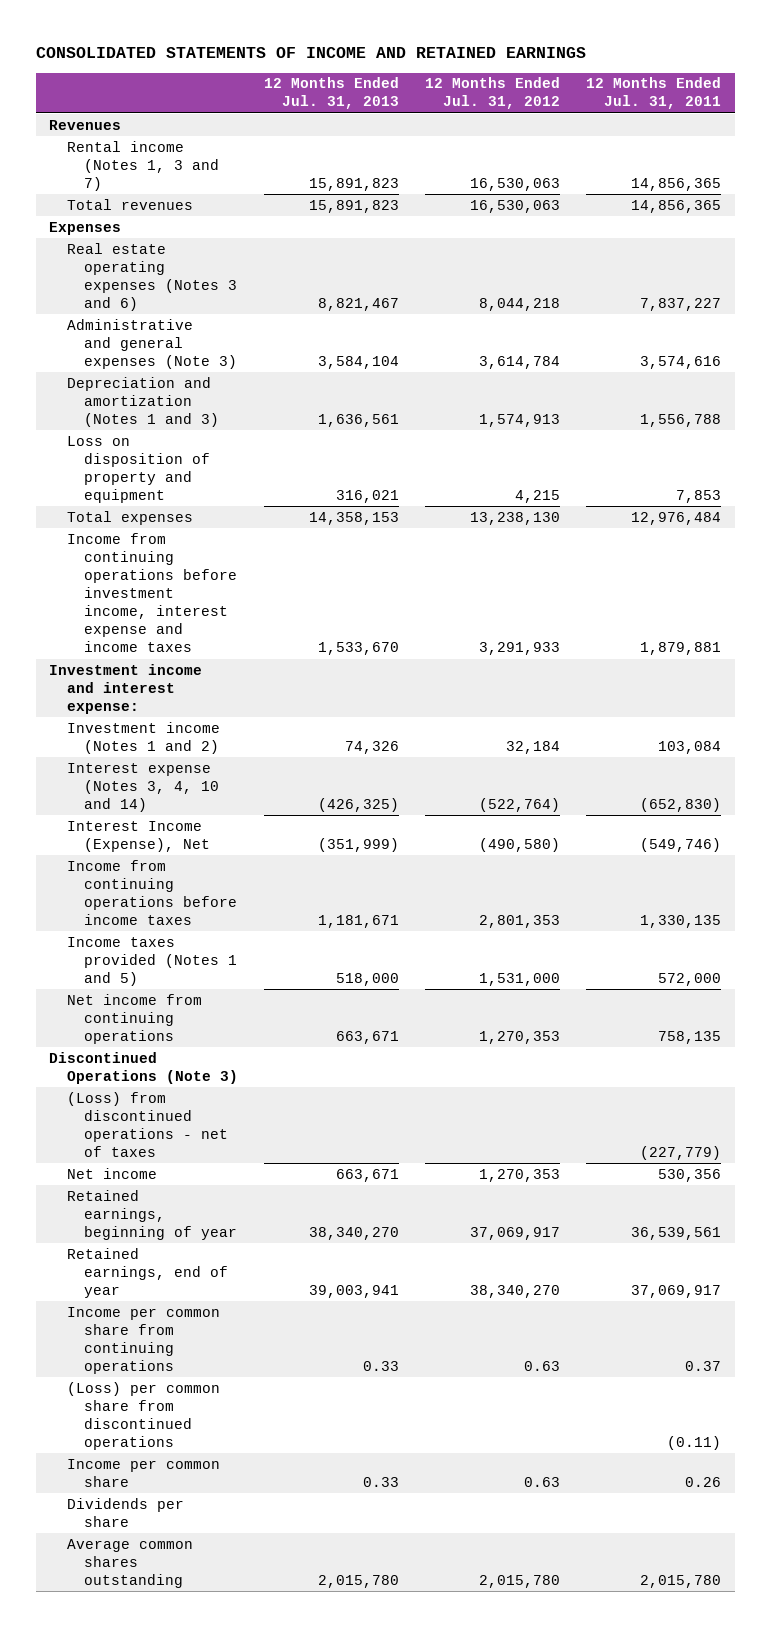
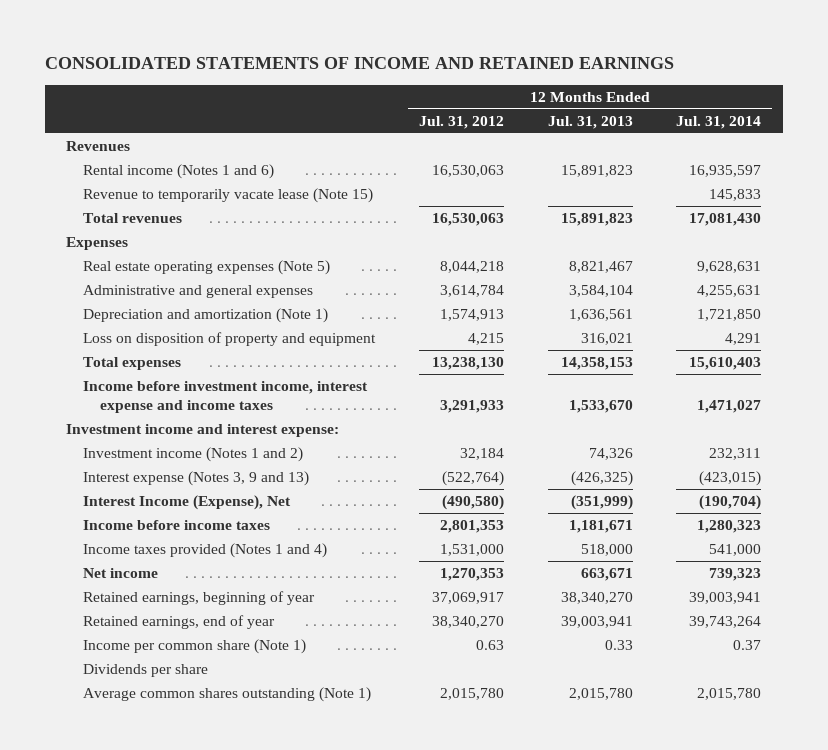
[586,77,722,110] 12 Months Ended Jul. 31, 2011 -> none
none -> [676,116,762,130] Jul. 31, 2014
[66,140,220,191] Rental income (Notes 1, 3 and 7) -> [83,164,275,180] Rental income (Notes 1 and 6)
none -> [83,188,374,204] Revenue to temporarily vacate lease (Note 15)
[66,242,238,312] Real estate operating expenses (Notes 3 and 6) -> [83,260,331,276] Real estate operating expenses (Note 5)
[66,318,238,369] Administrative and general expenses (Note 3) -> [83,285,314,299] Administrative and general expenses
[66,376,220,427] Depreciation and amortization (Notes 1 and 3) -> [83,308,329,324] Depreciation and amortization (Note 1)
[66,532,238,653] Income from continuing operations before investment income, interest expense and income taxes -> [83,381,369,413] Income before investment income, interest expense and income taxes
[66,762,220,812] Interest expense (Notes 3, 4, 10 and 14) -> [83,471,310,487] Interest expense (Notes 3, 9 and 13)
[66,993,202,1044] Net income from continuing operations -> none
[48,1051,238,1084] Discontinued Operations (Note 3) -> none
[66,1091,229,1158] (Loss) from discontinued operations - net of taxes -> none
[66,859,238,926] Income from continuing operations before income taxes -> [83,520,271,531] Income before income taxes
[66,936,238,986] Income taxes provided (Notes 1 and 5) -> [83,543,328,559] Income taxes provided (Notes 1 and 4)
[66,1306,220,1375] Income per common share from continuing operations -> none
[66,1381,220,1451] (Loss) per common share from discontinued operations -> none
[66,1458,220,1487] Income per common share -> [83,639,307,655] Income per common share (Note 1)
[66,1538,193,1588] Average common shares outstanding -> [83,687,372,703] Average common shares outstanding (Note 1)

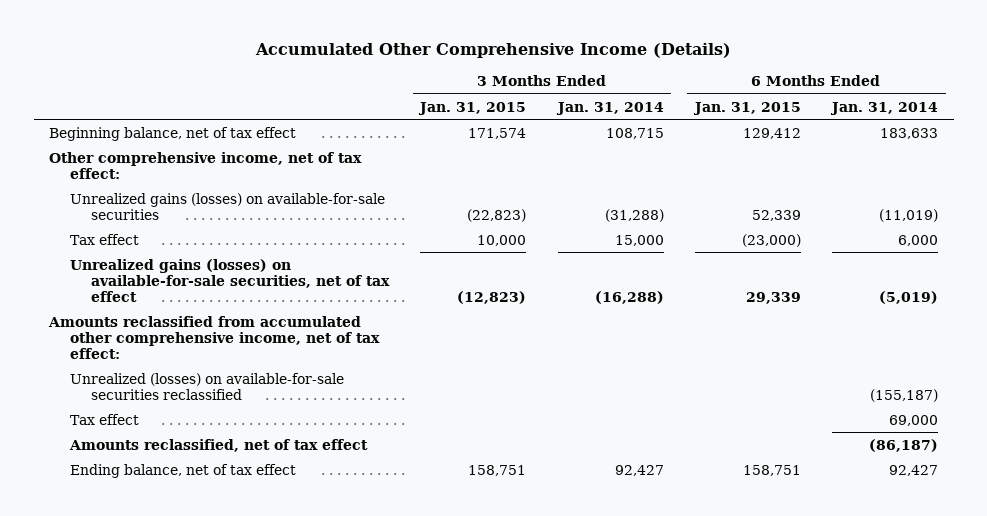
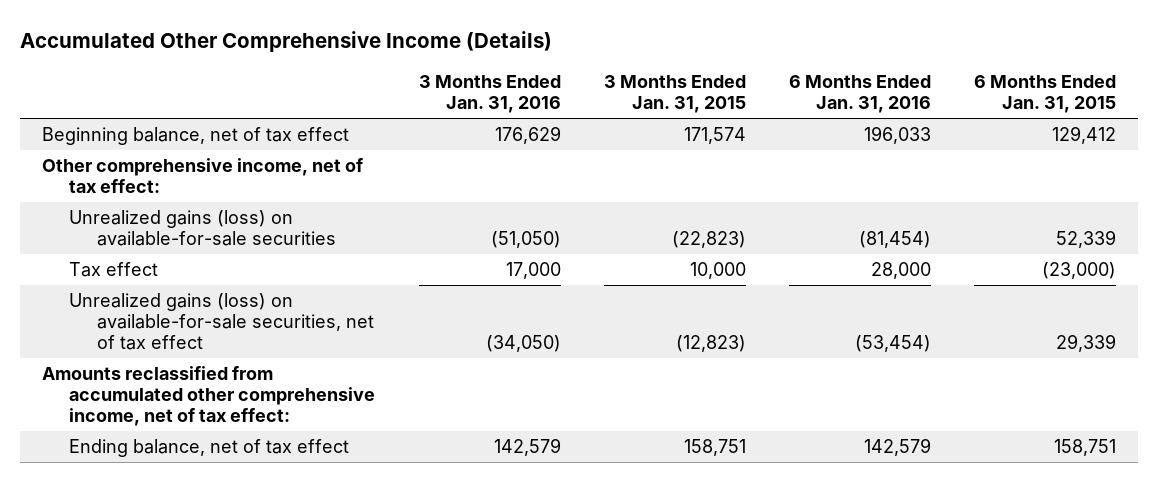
[555,101,664,115] Jan. 31, 2014 -> none
[830,101,939,115] Jan. 31, 2014 -> none
none -> [418,75,561,114] 3 Months Ended Jan. 31, 2016
none -> [789,75,932,114] 6 Months Ended Jan. 31, 2016
[70,192,386,220] Unrealized gains (losses) on available-for-sale securities -> [69,209,336,247] Unrealized gains (loss) on available-for-sale securities
[70,258,391,302] Unrealized gains (losses) on available-for-sale securities, net of tax effect -> [69,292,374,351] Unrealized gains (loss) on available-for-sale securities, net of tax effect
[70,372,345,400] Unrealized (losses) on available-for-sale securities reclassified -> none
[70,413,140,425] Tax effect -> none
[69,438,369,452] Amounts reclassified, net of tax effect -> none

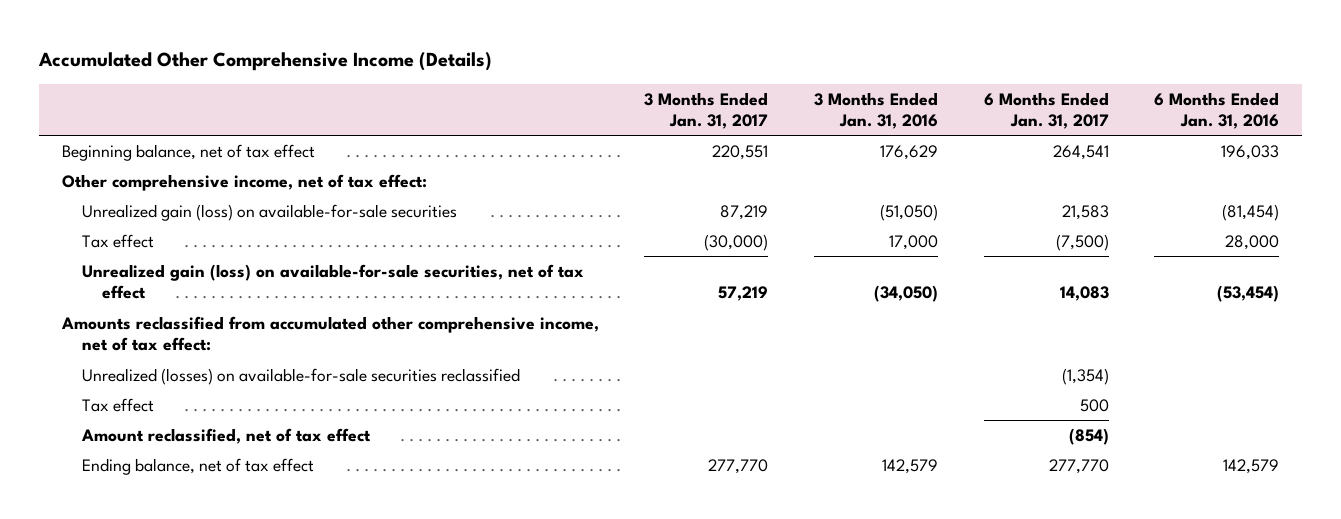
[603,75,746,114] 3 Months Ended Jan. 31, 2015 -> none
[974,75,1117,114] 6 Months Ended Jan. 31, 2015 -> none
none -> [644,91,769,129] 3 Months Ended Jan. 31, 2017
none -> [983,91,1109,129] 6 Months Ended Jan. 31, 2017
[69,209,336,247] Unrealized gains (loss) on available-for-sale securities -> [81,204,457,222] Unrealized gain (loss) on available-for-sale securities
[69,292,374,351] Unrealized gains (loss) on available-for-sale securities, net of tax effect -> [81,264,584,300] Unrealized gain (loss) on available-for-sale securities, net of tax effect
none -> [81,368,520,386] Unrealized (losses) on available-for-sale securities reclassified
none -> [81,398,154,413] Tax effect
none -> [80,428,371,445] Amount reclassified, net of tax effect

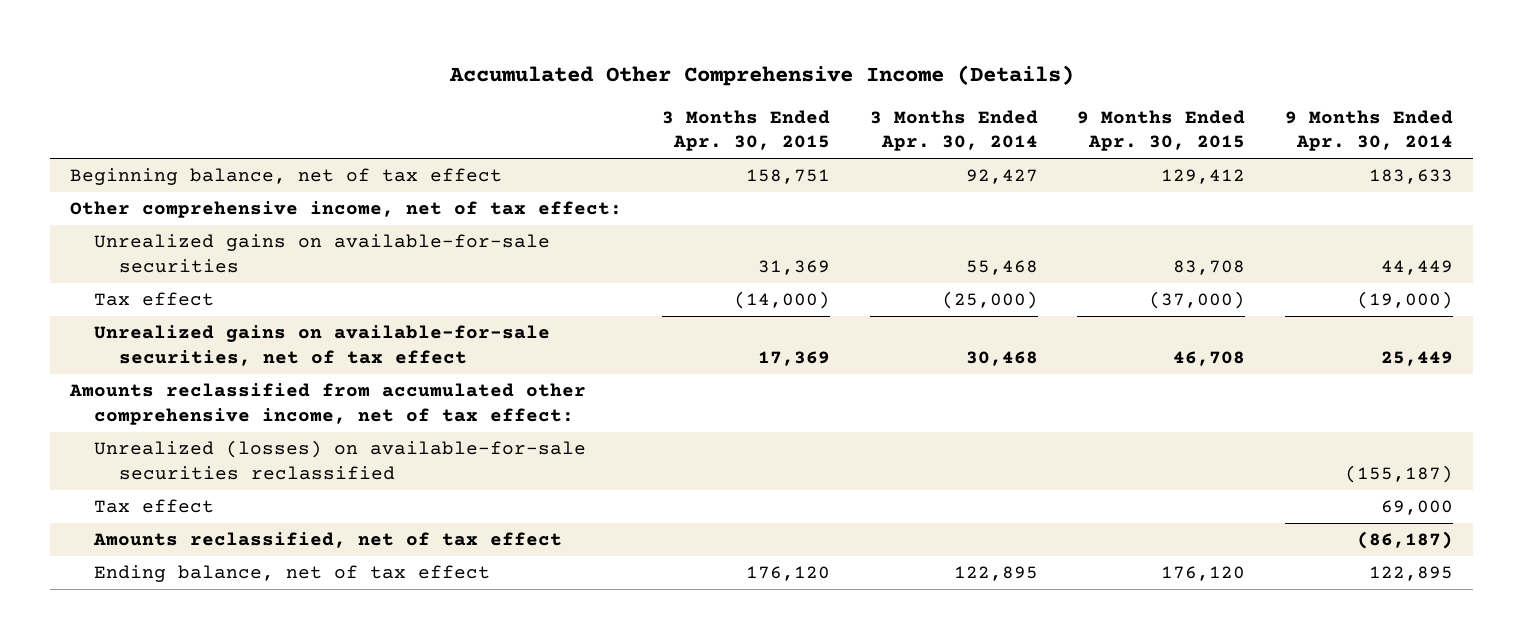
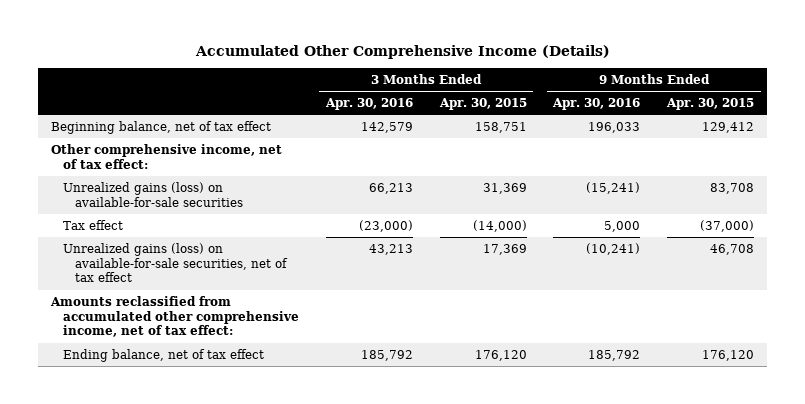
[869,109,1038,152] 3 Months Ended Apr. 30, 2014 -> none
[1285,109,1454,152] 9 Months Ended Apr. 30, 2014 -> none
none -> [325,97,414,110] Apr. 30, 2016
none -> [552,97,641,110] Apr. 30, 2016
[94,234,551,273] Unrealized gains on available-for-sale securities -> [63,181,244,207] Unrealized gains (loss) on available-for-sale securities
[94,325,551,366] Unrealized gains on available-for-sale securities, net of tax effect -> [63,242,289,283] Unrealized gains (loss) on available-for-sale securities, net of tax effect
[94,440,587,480] Unrealized (losses) on available-for-sale securities reclassified -> none
[94,499,215,514] Tax effect -> none
[93,532,563,549] Amounts reclassified, net of tax effect -> none

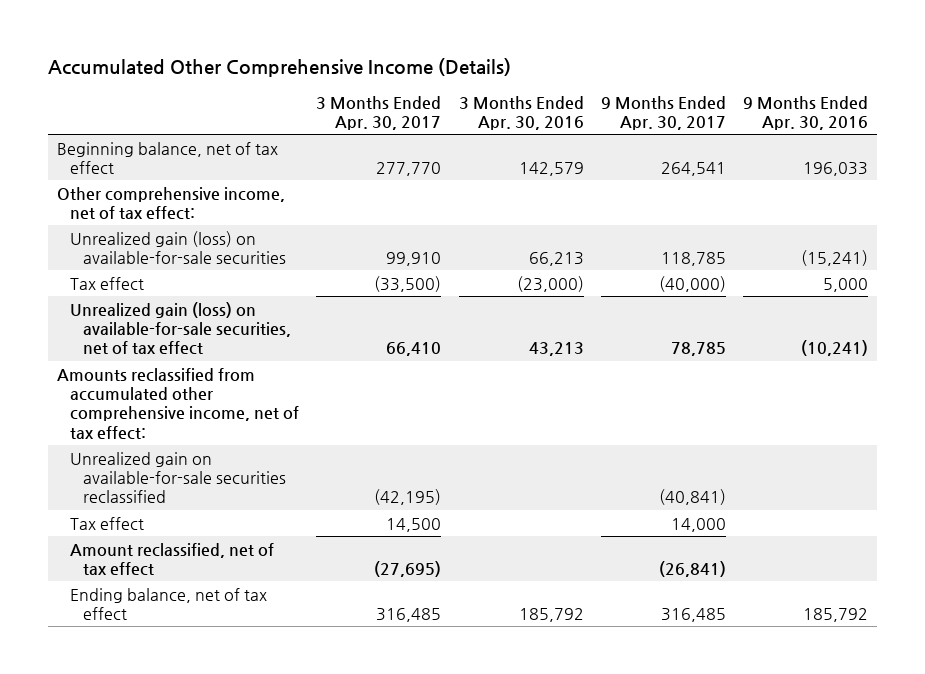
[438,97,527,110] Apr. 30, 2015 -> none
[665,97,754,110] Apr. 30, 2015 -> none
none -> [316,95,442,131] 3 Months Ended Apr. 30, 2017
none -> [601,95,727,131] 9 Months Ended Apr. 30, 2017
[63,181,244,207] Unrealized gains (loss) on available-for-sale securities -> [69,230,287,264] Unrealized gain (loss) on available-for-sale securities
[63,242,289,283] Unrealized gains (loss) on available-for-sale securities, net of tax effect -> [69,301,292,356] Unrealized gain (loss) on available-for-sale securities, net of tax effect
none -> [69,451,287,504] Unrealized gain on available-for-sale securities reclassified
none -> [69,516,144,530] Tax effect
none -> [69,542,274,576] Amount reclassified, net of tax effect

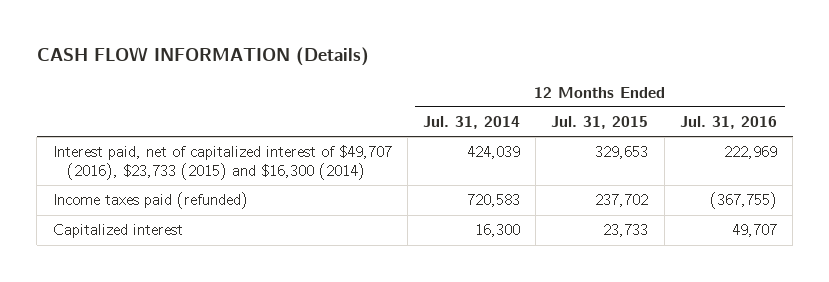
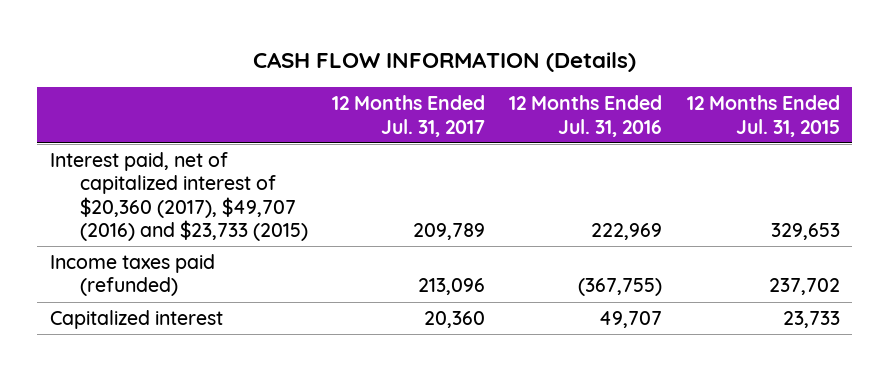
[423,116,521,130] Jul. 31, 2014 -> none
none -> [331,95,485,137] 12 Months Ended Jul. 31, 2017
[52,145,392,180] Interest paid, net of capitalized interest of $49,707 (2016), $23,733 (2015) and $16,300 (2014) -> [49,152,308,241] Interest paid, net of capitalized interest of $20,360 (2017), $49,707 (2016) and $23,733 (2015)

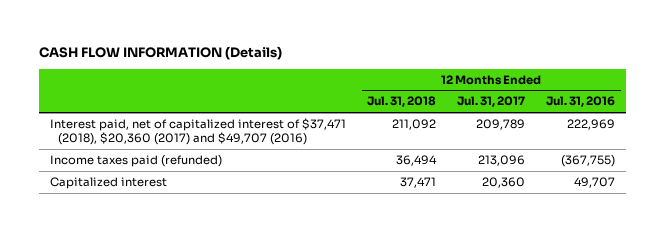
[686,95,840,137] 12 Months Ended Jul. 31, 2015 -> none
none -> [367,96,437,108] Jul. 31, 2018
[49,152,308,241] Interest paid, net of capitalized interest of $20,360 (2017), $49,707 (2016) and $23,733 (2015) -> [49,118,346,146] Interest paid, net of capitalized interest of $37,471 (2018), $20,360 (2017) and $49,707 (2016)

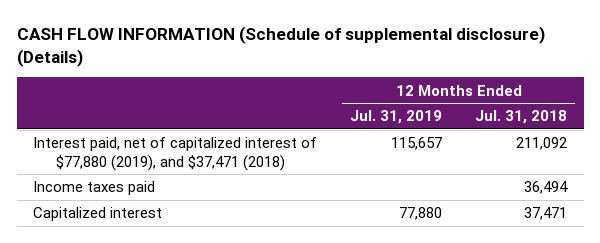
[39,46,283,61] CASH FLOW INFORMATION (Details) -> [16,25,545,67] CASH FLOW INFORMATION (Schedule of supplemental disclosure) (Details)
[457,96,526,108] Jul. 31, 2017 -> none
[546,96,616,108] Jul. 31, 2016 -> none
none -> [350,110,443,125] Jul. 31, 2019
[49,118,346,146] Interest paid, net of capitalized interest of $37,471 (2018), $20,360 (2017) and $49,707 (2016) -> [33,137,318,171] Interest paid, net of capitalized interest of $77,880 (2019), and $37,471 (2018)
[49,155,222,168] Income taxes paid (refunded) -> [33,181,156,196] Income taxes paid

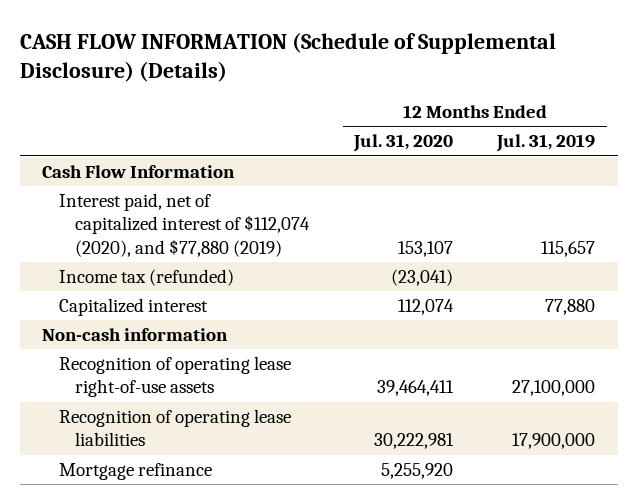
[16,25,545,67] CASH FLOW INFORMATION (Schedule of supplemental disclosure) (Details) -> [19,31,556,83] CASH FLOW INFORMATION (Schedule of Supplemental Disclosure) (Details)
[475,110,568,125] Jul. 31, 2018 -> none
none -> [352,134,453,153] Jul. 31, 2020
none -> [41,165,235,179] Cash Flow Information
[33,137,318,171] Interest paid, net of capitalized interest of $77,880 (2019), and $37,471 (2018) -> [58,193,311,257] Interest paid, net of capitalized interest of $112,074 (2020), and $77,880 (2019)
[33,181,156,196] Income taxes paid -> [58,269,234,287] Income tax (refunded)
none -> [41,328,228,342] Non-cash information
none -> [58,356,291,398] Recognition of operating lease right-of-use assets
none -> [58,409,291,447] Recognition of operating lease liabilities
none -> [58,463,212,481] Mortgage refinance

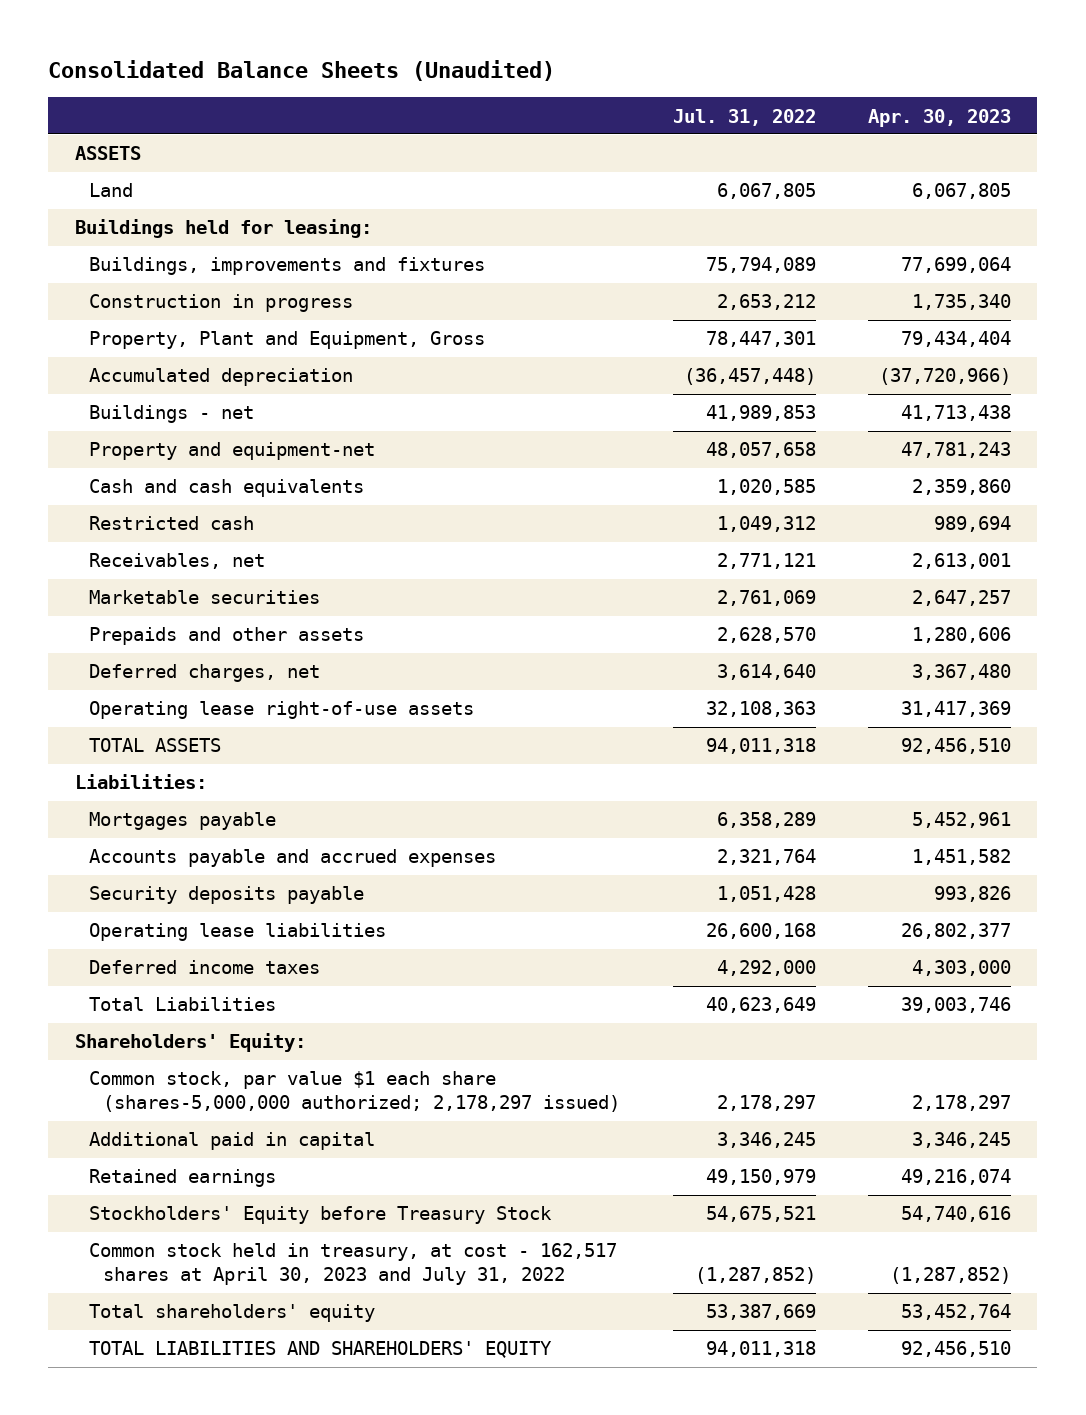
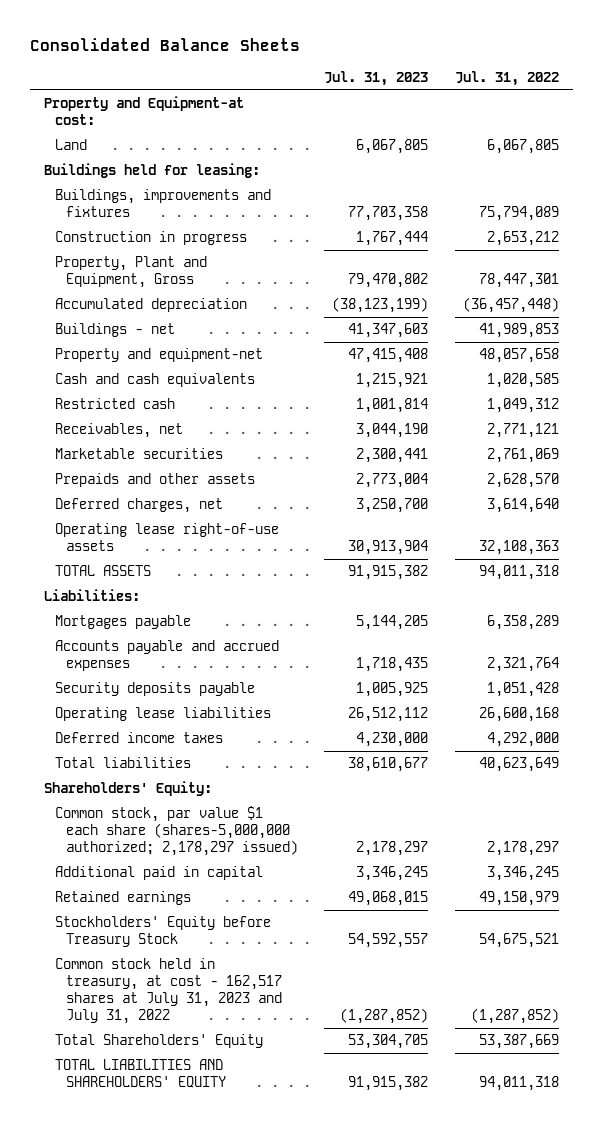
[48,60,556,82] Consolidated Balance Sheets (Unaudited) -> [30,38,301,52] Consolidated Balance Sheets
[867,108,1011,127] Apr. 30, 2023 -> none
none -> [324,70,429,86] Jul. 31, 2023
[74,146,141,161] ASSETS -> none
none -> [43,96,244,126] Property and Equipment-at cost:
[88,997,276,1012] Total Liabilities -> [54,757,191,769] Total liabilities
[88,1243,617,1286] Common stock held in treasury, at cost - 162,517 shares at April 30, 2023 and July 31, 2022 -> [54,958,282,1024] Common stock held in treasury, at cost - 162,517 shares at July 31, 2023 and July 31, 2022
[88,1304,375,1323] Total shareholders' equity -> [54,1034,263,1049] Total Shareholders' Equity

